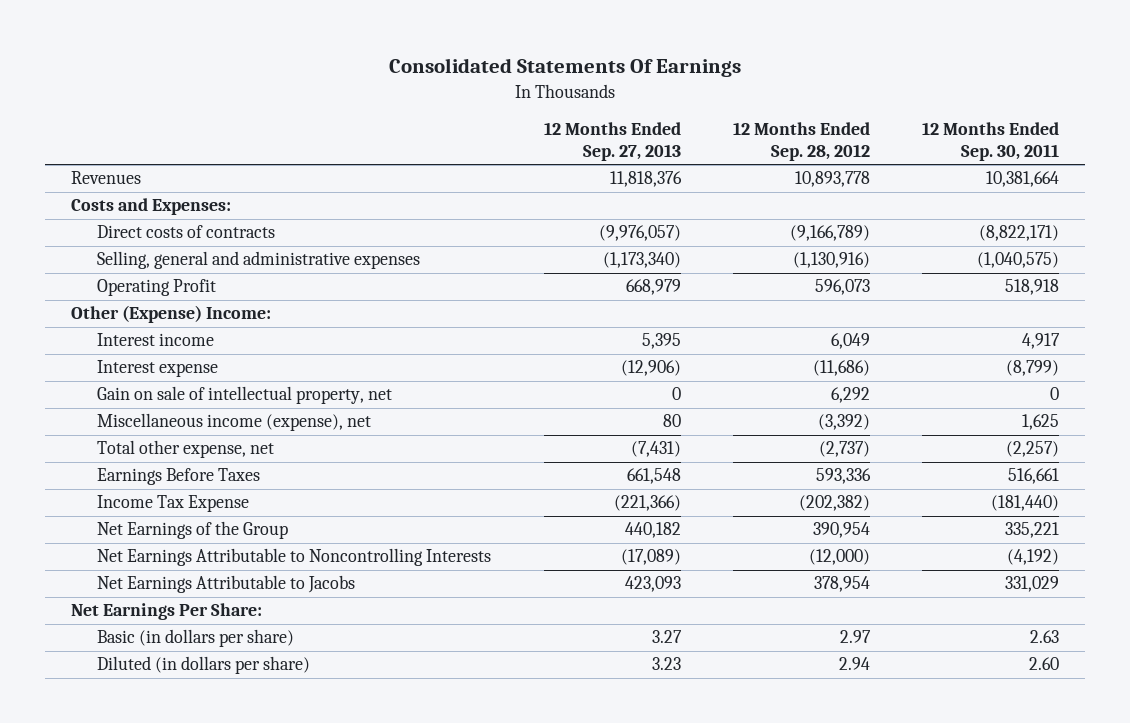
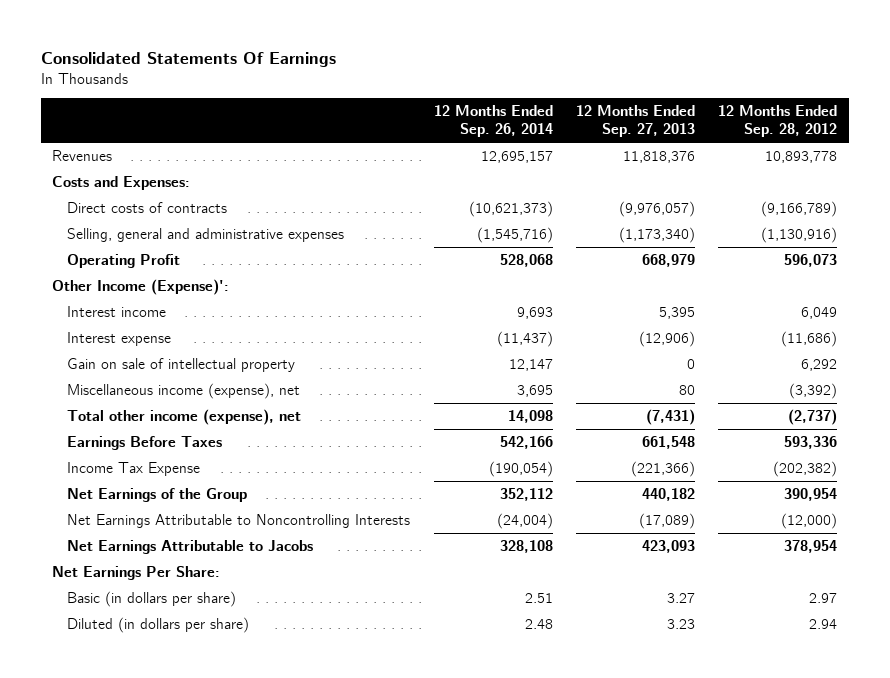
[922,122,1060,162] 12 Months Ended Sep. 30, 2011 -> none
none -> [433,105,553,138] 12 Months Ended Sep. 26, 2014
[71,305,272,324] Other (Expense) Income: -> [52,279,230,296] Other Income (Expense)':
[97,386,393,405] Gain on sale of intellectual property, net -> [67,358,296,373] Gain on sale of intellectual property
[97,440,275,459] Total other expense, net -> [67,409,302,426] Total other income (expense), net

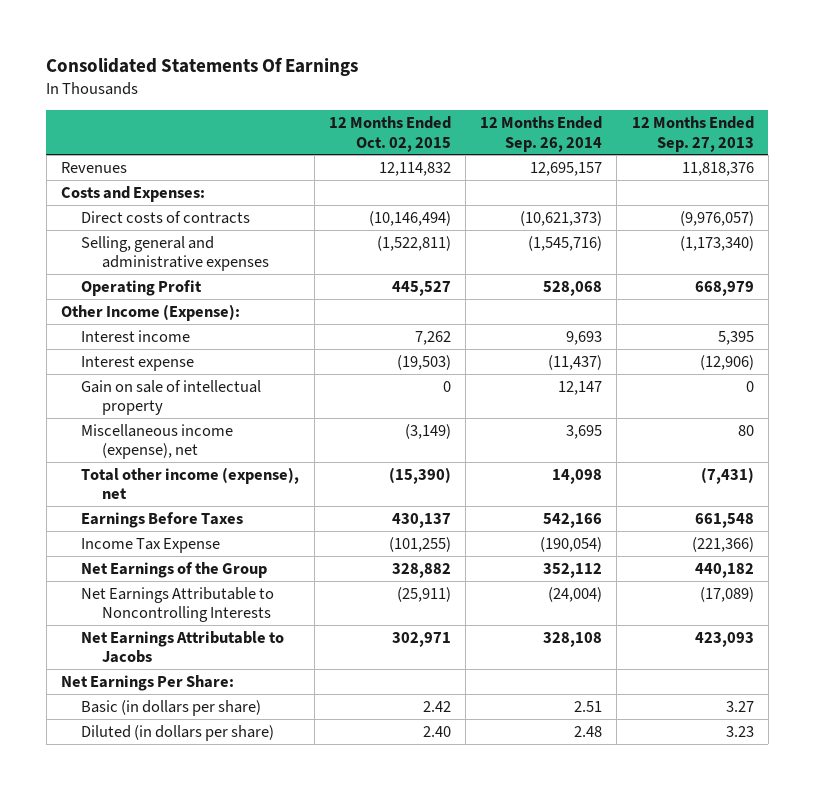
[718,105,838,138] 12 Months Ended Sep. 28, 2012 -> none
none -> [328,116,451,152] 12 Months Ended Oct. 02, 2015
[52,279,230,296] Other Income (Expense)': -> [61,303,241,321] Other Income (Expense):

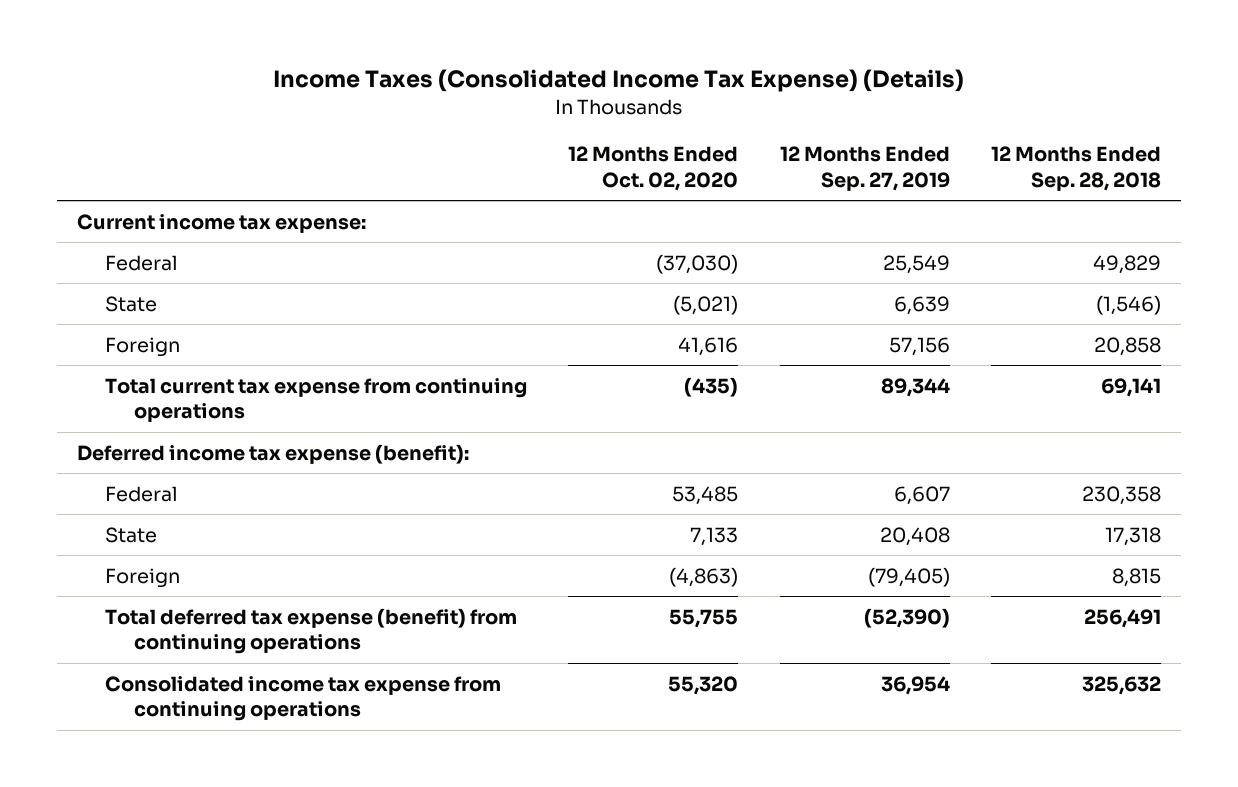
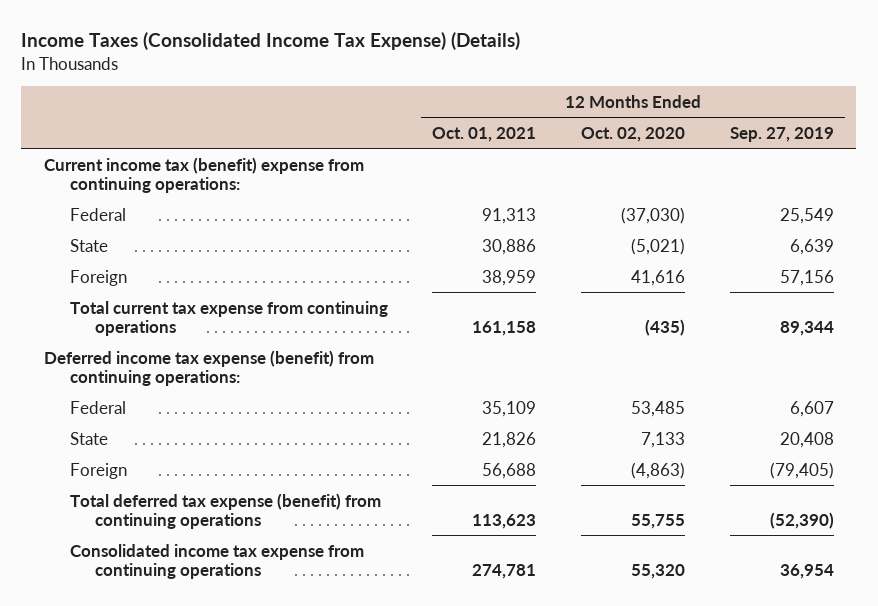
[990,146,1161,191] 12 Months Ended Sep. 28, 2018 -> none
none -> [432,126,537,142] Oct. 01, 2021
[77,213,367,233] Current income tax expense: -> [43,156,364,193] Current income tax (benefit) expense from continuing operations:
[77,443,470,464] Deferred income tax expense (benefit): -> [43,349,374,386] Deferred income tax expense (benefit) from continuing operations:

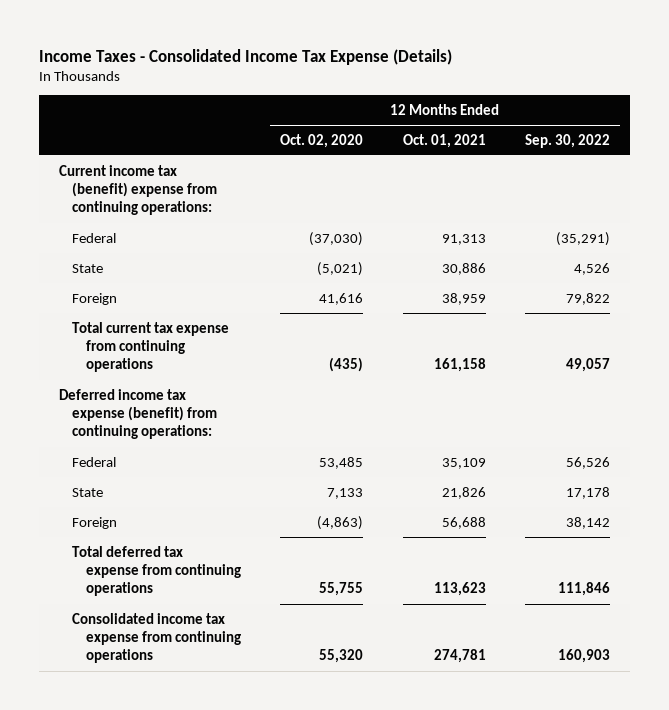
[21,32,521,51] Income Taxes (Consolidated Income Tax Expense) (Details) -> [39,48,453,65] Income Taxes - Consolidated Income Tax Expense (Details)
[729,126,834,142] Sep. 27, 2019 -> none
none -> [525,133,611,148] Sep. 30, 2022
[69,492,381,529] Total deferred tax expense (benefit) from continuing operations -> [72,545,241,597] Total deferred tax expense from continuing operations

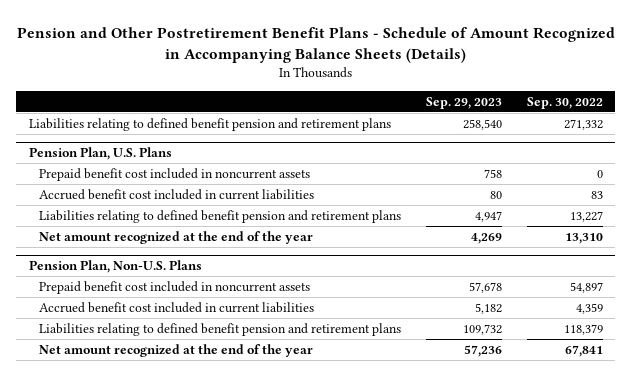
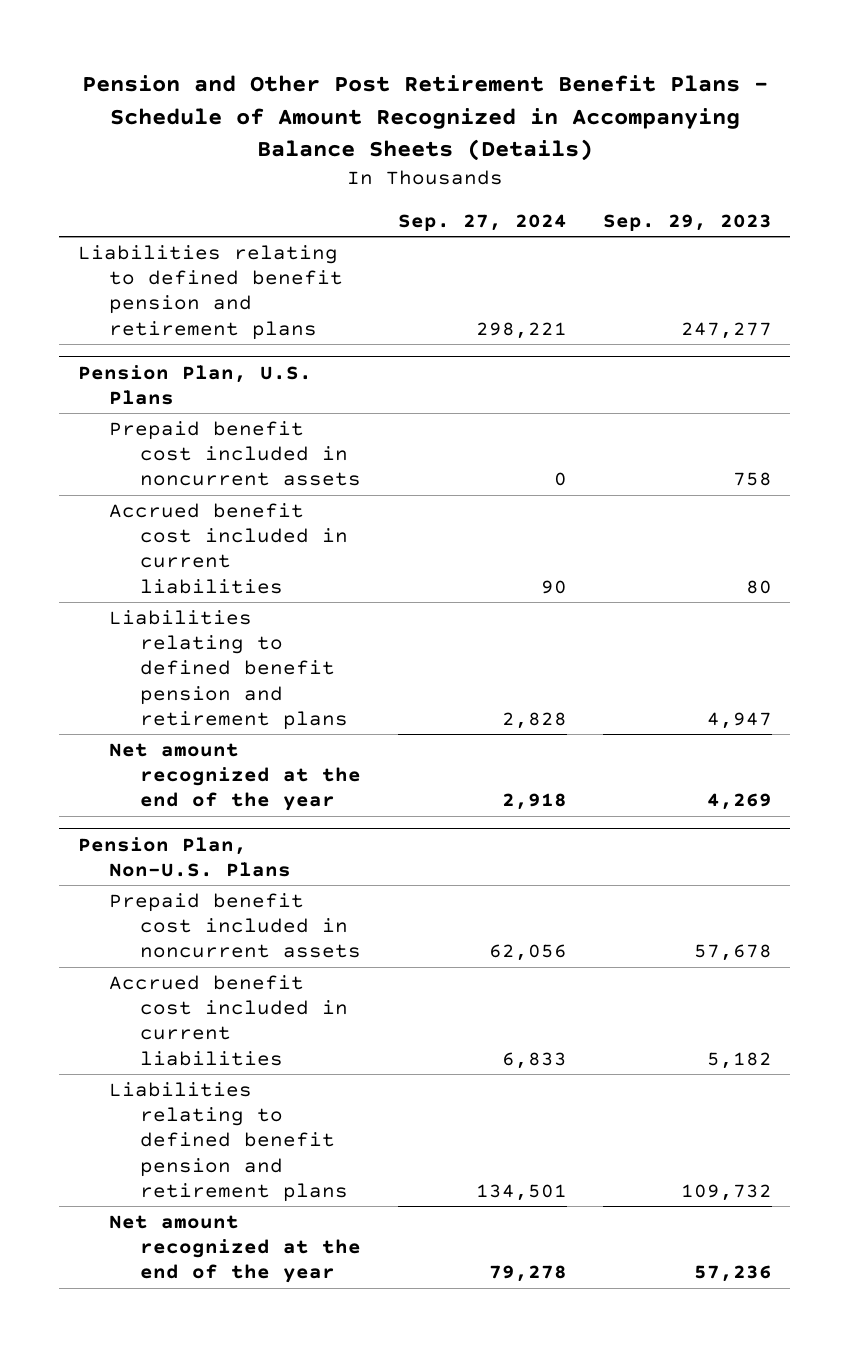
[16,26,615,63] Pension and Other Postretirement Benefit Plans - Schedule of Amount Recognized in Accompanying Balance Sheets (Details) -> [81,75,768,161] Pension and Other Post Retirement Benefit Plans - Schedule of Amount Recognized in Accompanying Balance Sheets (Details)
[526,96,603,109] Sep. 30, 2022 -> none
none -> [397,213,567,231] Sep. 27, 2024
[463,118,503,130] 258,540 -> [681,321,773,339] 247,277

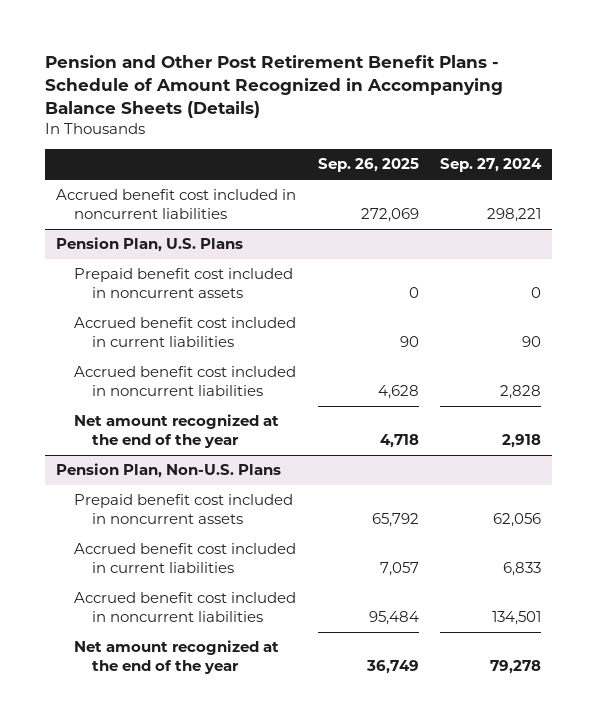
[603,213,773,231] Sep. 29, 2023 -> none
none -> [317,158,419,173] Sep. 26, 2025
[77,244,343,340] Liabilities relating to defined benefit pension and retirement plans -> [56,189,297,220] Accrued benefit cost included in noncurrent liabilities
[108,609,348,730] Liabilities relating to defined benefit pension and retirement plans -> [73,366,296,397] Accrued benefit cost included in noncurrent liabilities
[108,1081,348,1202] Liabilities relating to defined benefit pension and retirement plans -> [73,592,296,623] Accrued benefit cost included in noncurrent liabilities

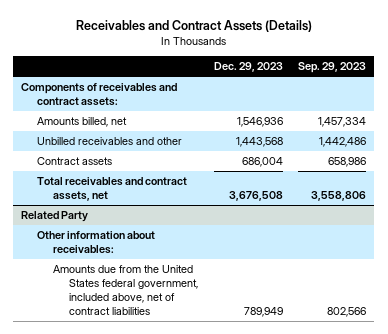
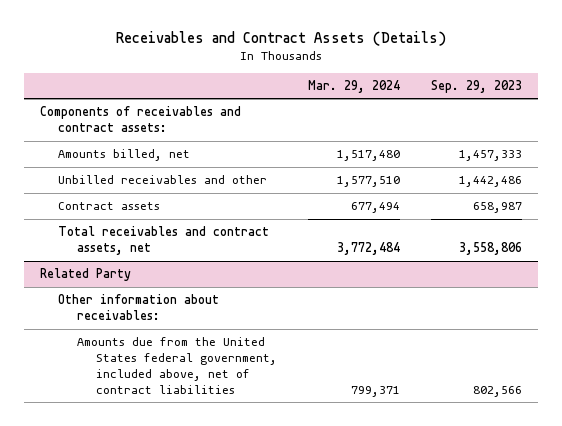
[213,62,283,73] Dec. 29, 2023 -> none
none -> [308,79,401,93] Mar. 29, 2024
[318,117,367,128] 1,457,334 -> [459,150,523,162] 1,457,333
[328,157,367,168] 658,986 -> [473,202,523,214] 658,987

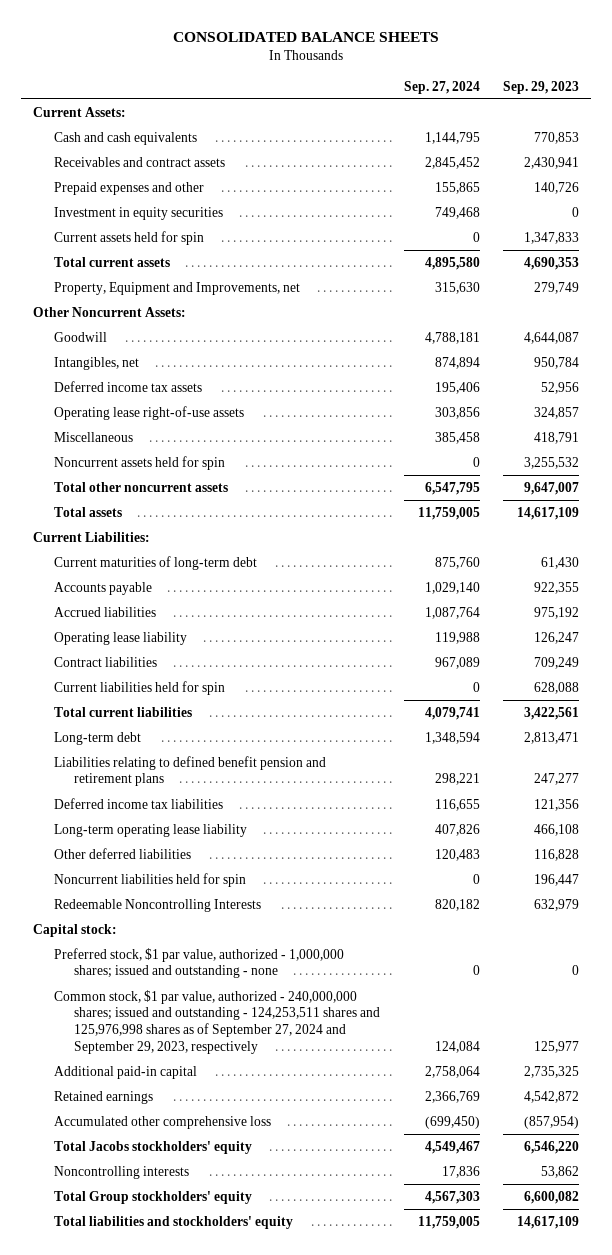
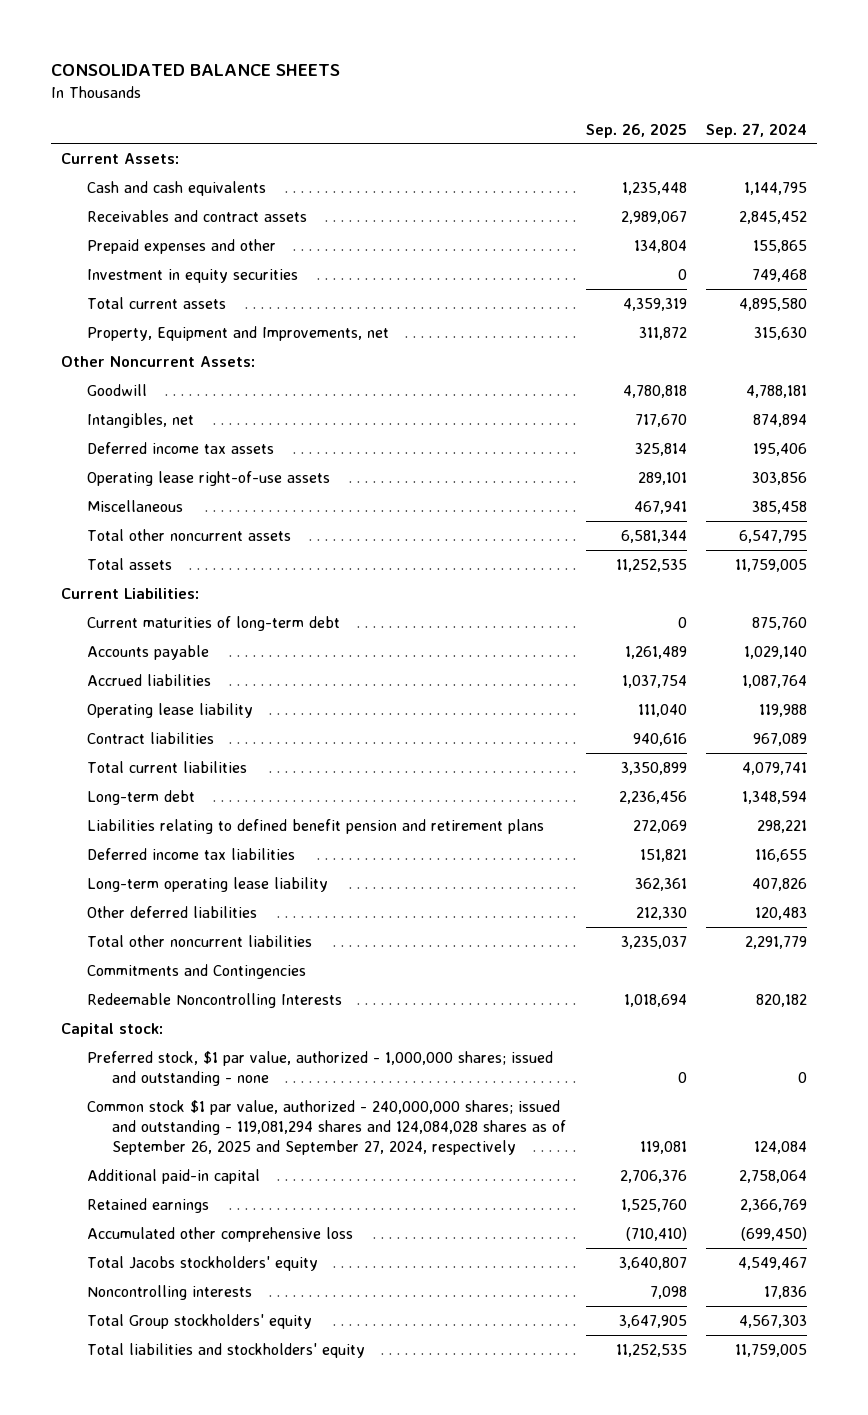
[503,80,580,94] Sep. 29, 2023 -> none
none -> [585,122,687,138] Sep. 26, 2025
[53,230,204,245] Current assets held for spin -> none
[53,455,225,470] Noncurrent assets held for spin -> none
[53,680,225,695] Current liabilities held for spin -> none
[53,872,246,887] Noncurrent liabilities held for spin -> none
none -> [86,934,312,947] Total other noncurrent liabilities
none -> [86,963,306,979] Commitments and Contingencies
[53,989,381,1054] Common stock, $1 par value, authorized - 240,000,000 shares; issued and outstanding - 124,253,511 shares and 125,976,998 shares as of September 27, 2024 and September 29, 2023, respectively -> [86,1099,567,1156] Common stock $1 par value, authorized - 240,000,000 shares; issued and outstanding - 119,081,294 shares and 124,084,028 shares as of September 26, 2025 and September 27, 2024, respectively

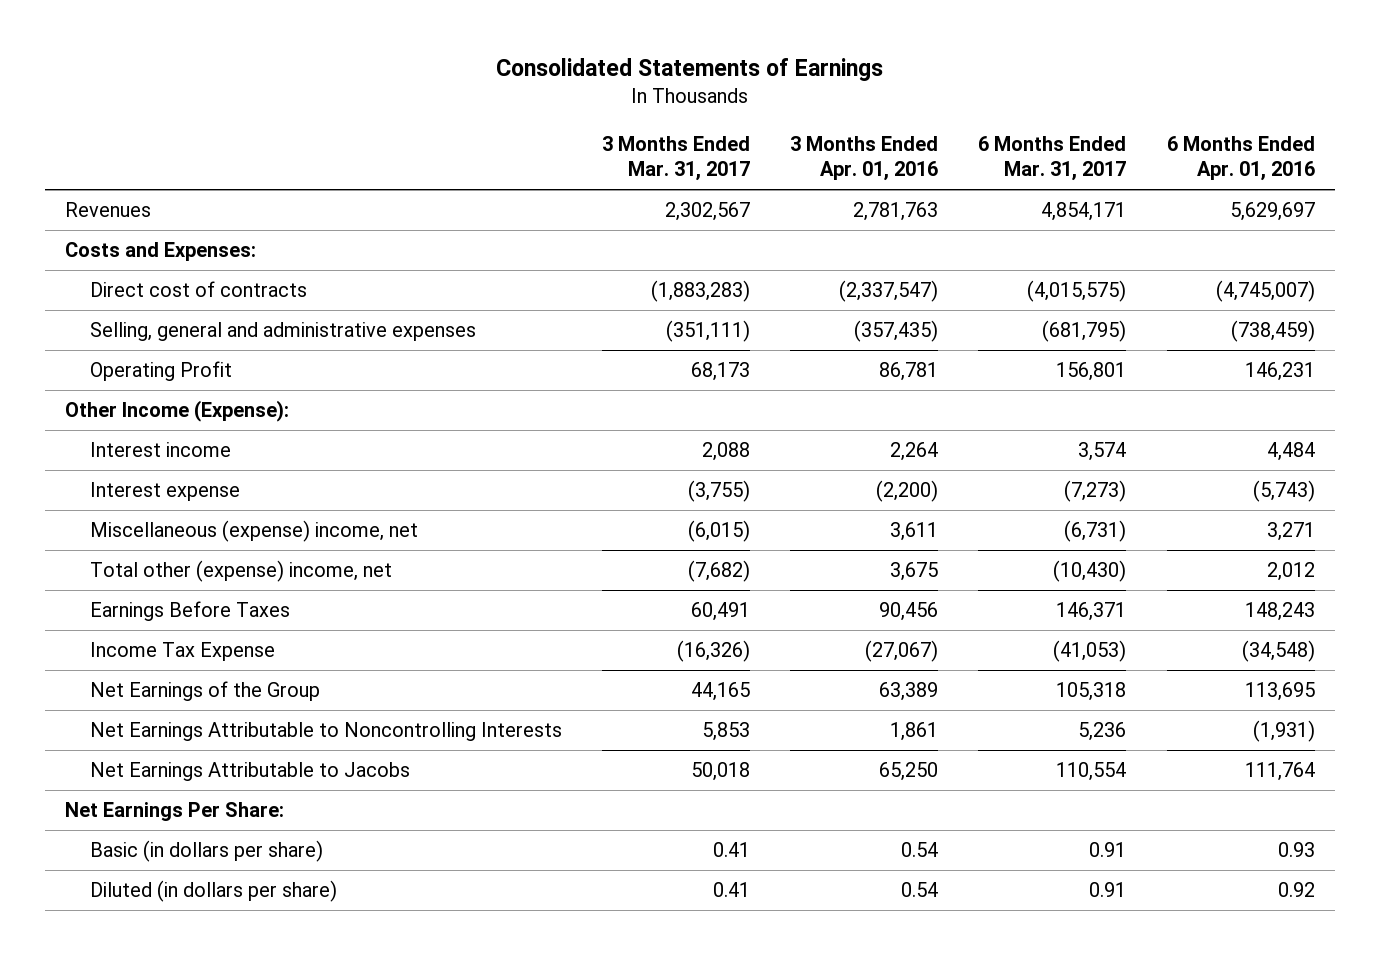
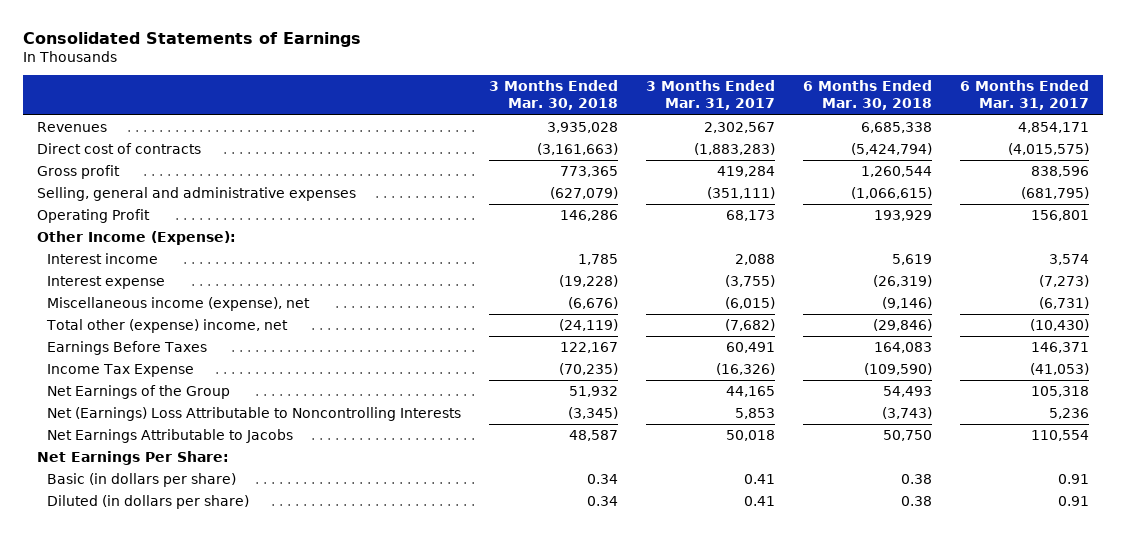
[790,135,939,182] 3 Months Ended Apr. 01, 2016 -> none
[1166,135,1315,182] 6 Months Ended Apr. 01, 2016 -> none
none -> [489,80,619,111] 3 Months Ended Mar. 30, 2018
none -> [803,80,933,111] 6 Months Ended Mar. 30, 2018
[65,242,257,262] Costs and Expenses: -> none
none -> [37,164,121,179] Gross profit
[89,520,418,543] Miscellaneous (expense) income, net -> [46,296,310,311] Miscellaneous income (expense), net
[89,722,562,742] Net Earnings Attributable to Noncontrolling Interests -> [46,406,461,421] Net (Earnings) Loss Attributable to Noncontrolling Interests

